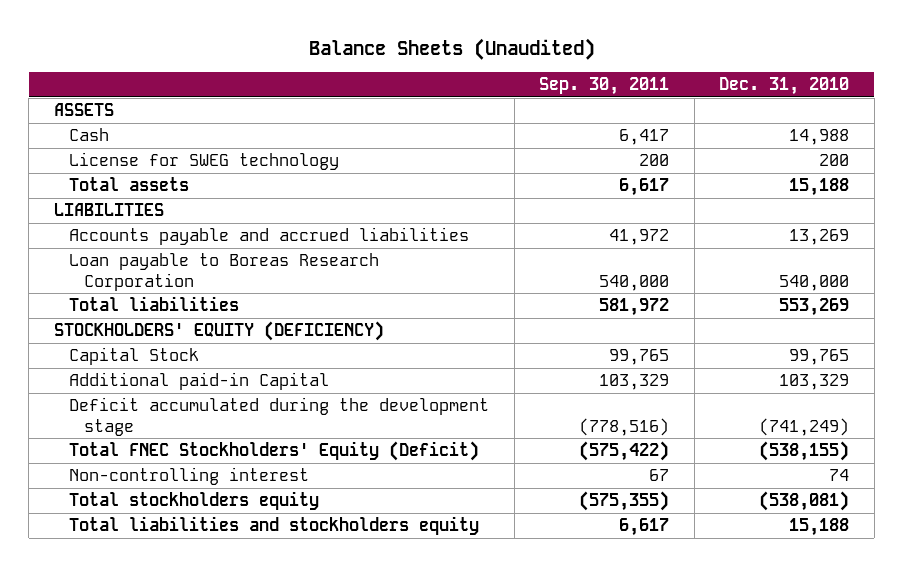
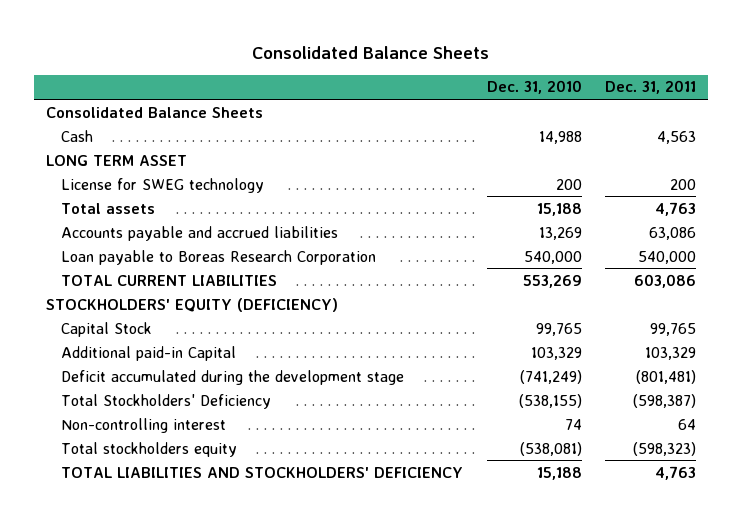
[308,37,595,60] Balance Sheets (Unaudited) -> [252,45,490,59] Consolidated Balance Sheets
[539,76,670,95] Sep. 30, 2011 -> none
none -> [605,80,697,95] Dec. 31, 2011
[54,103,115,117] ASSETS -> none
none -> [46,106,264,118] Consolidated Balance Sheets
none -> [46,154,188,166] LONG TERM ASSET
[54,203,165,217] LIABILITIES -> none
[69,296,240,312] Total liabilities -> [60,274,277,286] TOTAL CURRENT LIABILITIES
[69,441,480,462] Total FNEC Stockholders' Equity (Deficit) -> [60,393,271,409] Total Stockholders' Deficiency
[69,516,480,536] Total liabilities and stockholders equity -> [60,466,463,478] TOTAL LIABILITIES AND STOCKHOLDERS' DEFICIENCY

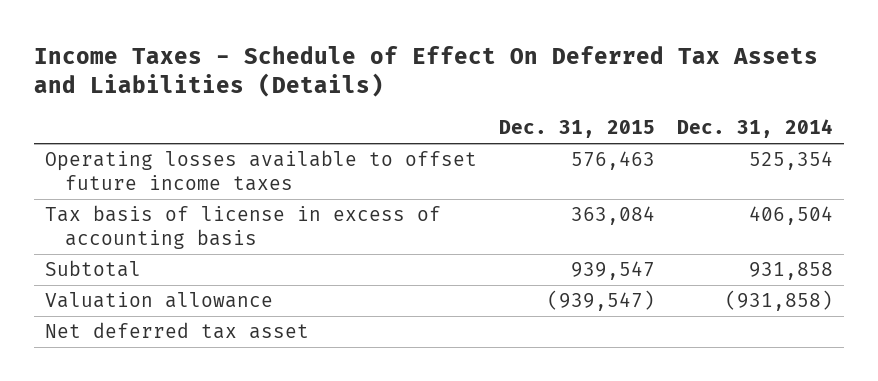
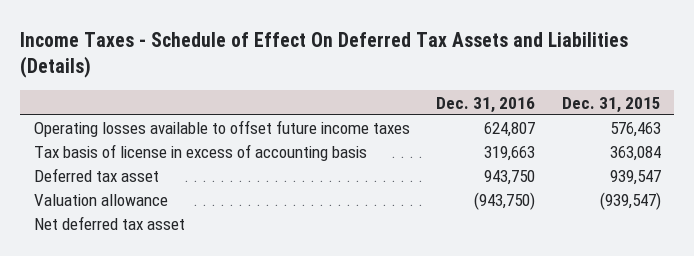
[676,119,833,139] Dec. 31, 2014 -> none
none -> [436,96,536,113] Dec. 31, 2016
[44,260,141,278] Subtotal -> [33,168,159,183] Deferred tax asset

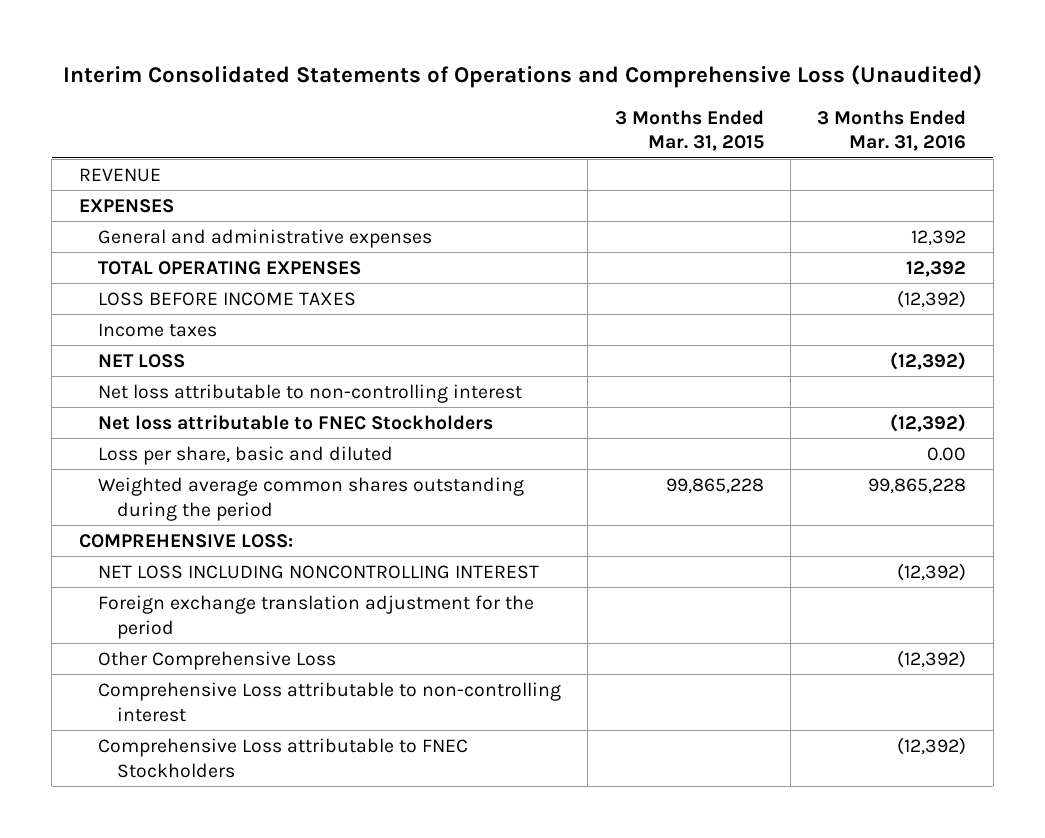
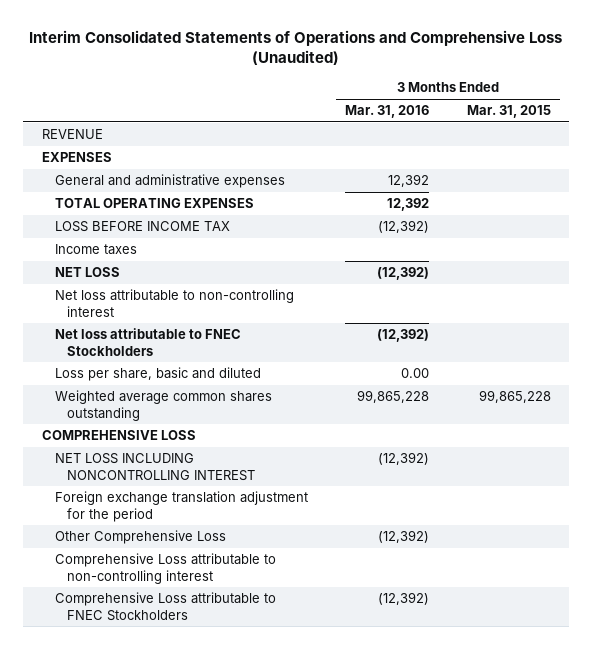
[97,291,356,306] LOSS BEFORE INCOME TAXES -> [54,221,230,233] LOSS BEFORE INCOME TAX
[97,476,524,521] Weighted average common shares outstanding during the period -> [54,390,272,421] Weighted average common shares outstanding
[78,533,293,548] COMPREHENSIVE LOSS: -> [41,430,196,441] COMPREHENSIVE LOSS

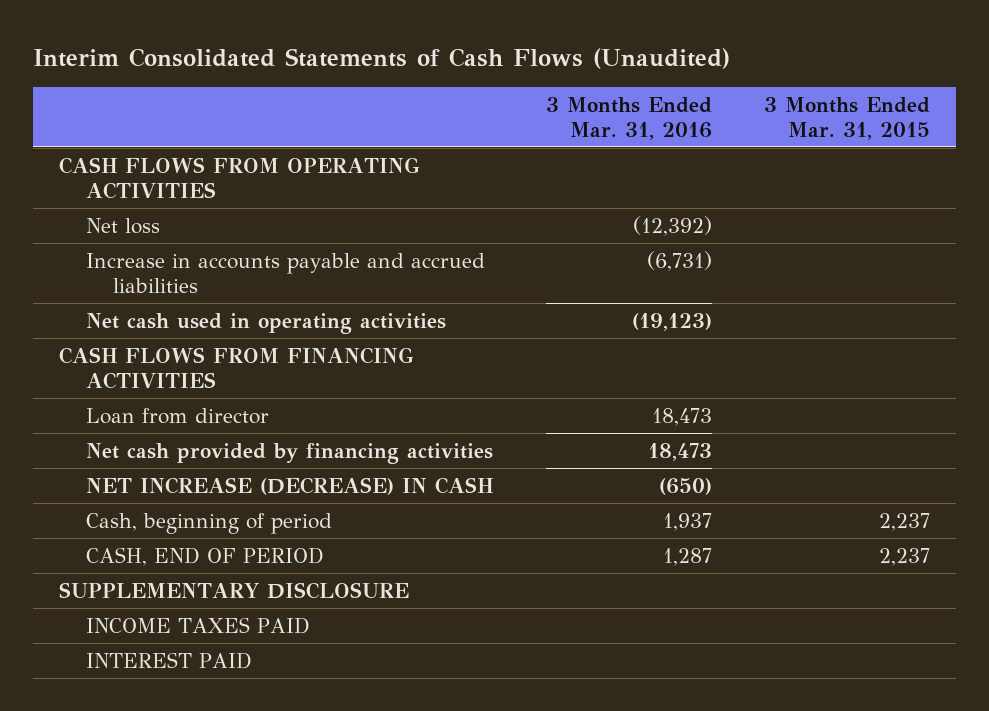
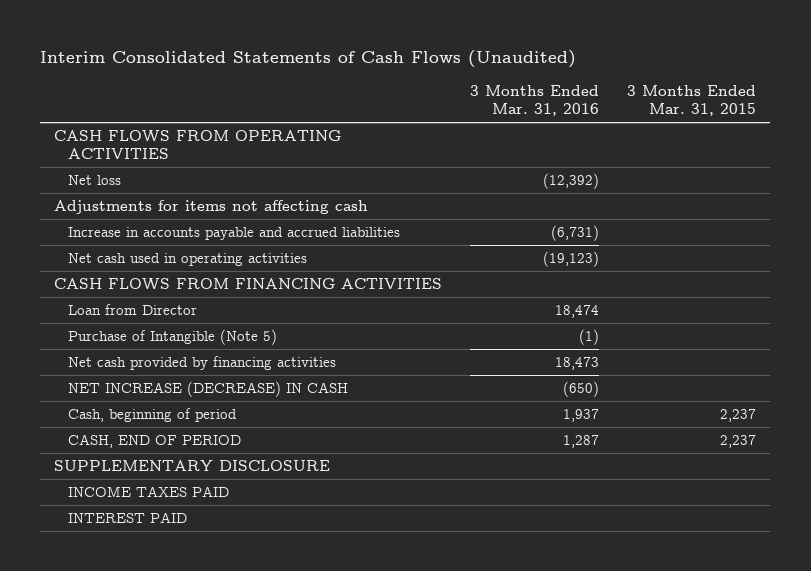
none -> [54,200,369,215] Adjustments for items not affecting cash
[86,407,270,424] Loan from director -> [68,304,198,316] Loan from Director
[651,407,712,426] 18,473 -> [555,305,600,319] 18,474
none -> [68,329,278,346] Purchase of Intangible (Note 5)

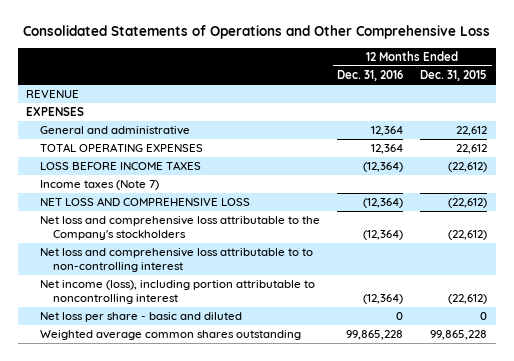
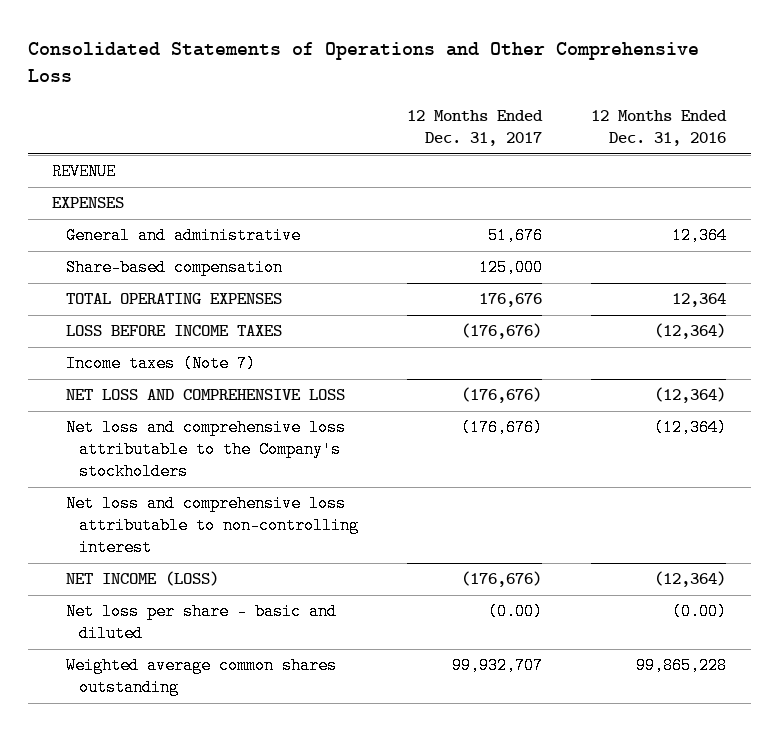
[420,70,488,82] Dec. 31, 2015 -> none
none -> [407,110,544,147] 12 Months Ended Dec. 31, 2017
none -> [65,259,283,277] Share-based compensation
[39,248,313,273] Net loss and comprehensive loss attributable to to non-controlling interest -> [65,495,360,557] Net loss and comprehensive loss attributable to non-controlling interest
[39,280,315,305] Net income (loss), including portion attributable to noncontrolling interest -> [65,571,219,587] NET INCOME (LOSS)
[396,312,404,321] 0 -> [672,603,728,621] (0.00)

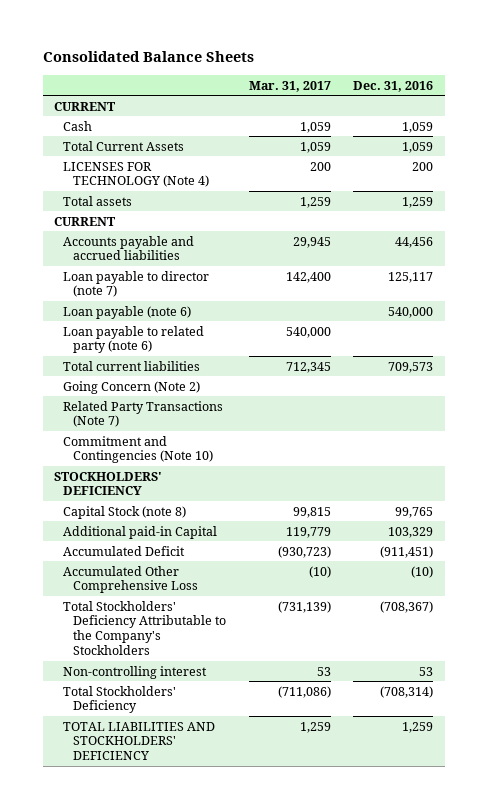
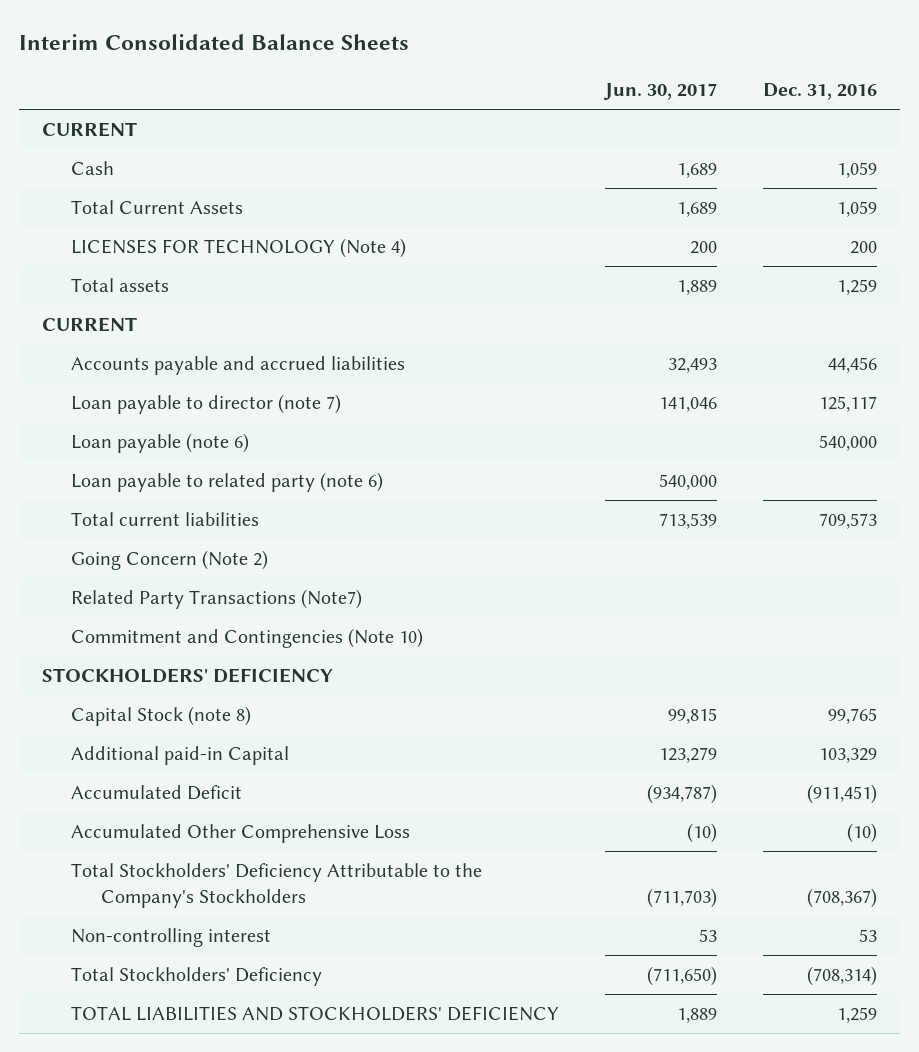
[42,51,254,63] Consolidated Balance Sheets -> [18,33,409,50] Interim Consolidated Balance Sheets
[248,80,331,92] Mar. 31, 2017 -> none
none -> [603,83,718,101] Jun. 30, 2017
[63,400,224,428] Related Party Transactions (Note 7) -> [71,589,363,610] Related Party Transactions (Note7)

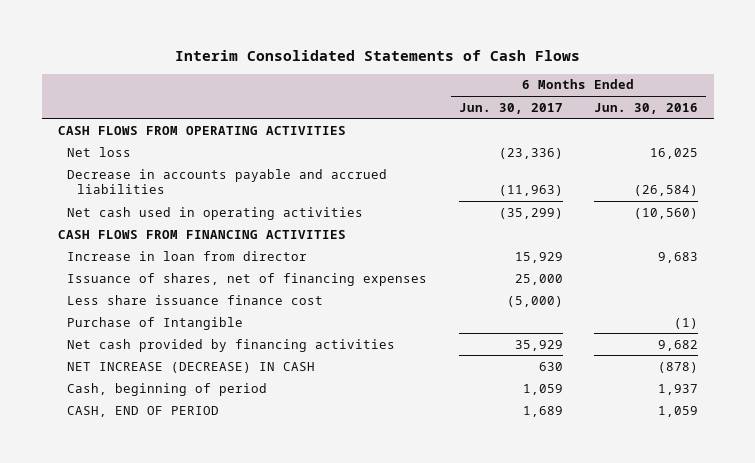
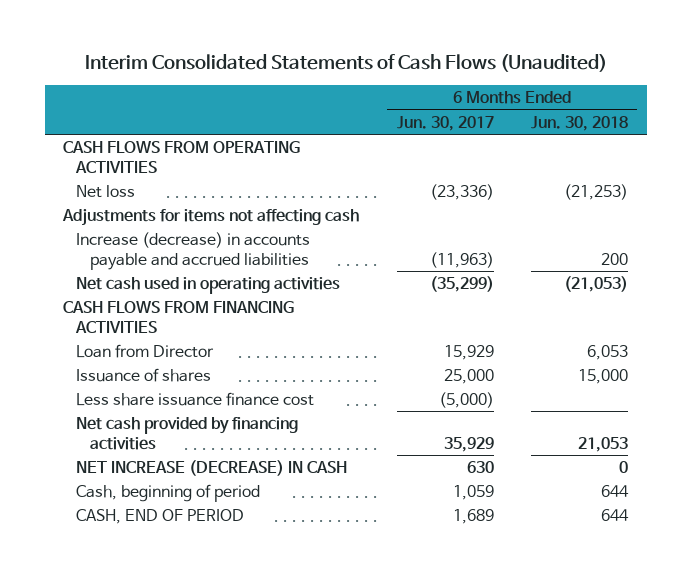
[174,50,580,62] Interim Consolidated Statements of Cash Flows -> [84,54,607,73] Interim Consolidated Statements of Cash Flows (Unaudited)
[593,102,698,114] Jun. 30, 2016 -> none
none -> [530,115,628,131] Jun. 30, 2018
none -> [62,207,360,226] Adjustments for items not affecting cash
[67,168,388,195] Decrease in accounts payable and accrued liabilities -> [76,231,311,270] Increase (decrease) in accounts payable and accrued liabilities
[67,250,308,261] Increase in loan from director -> [76,343,215,358] Loan from Director
[67,272,428,286] Issuance of shares, net of financing expenses -> [76,367,212,382] Issuance of shares
[67,316,244,330] Purchase of Intangible -> none

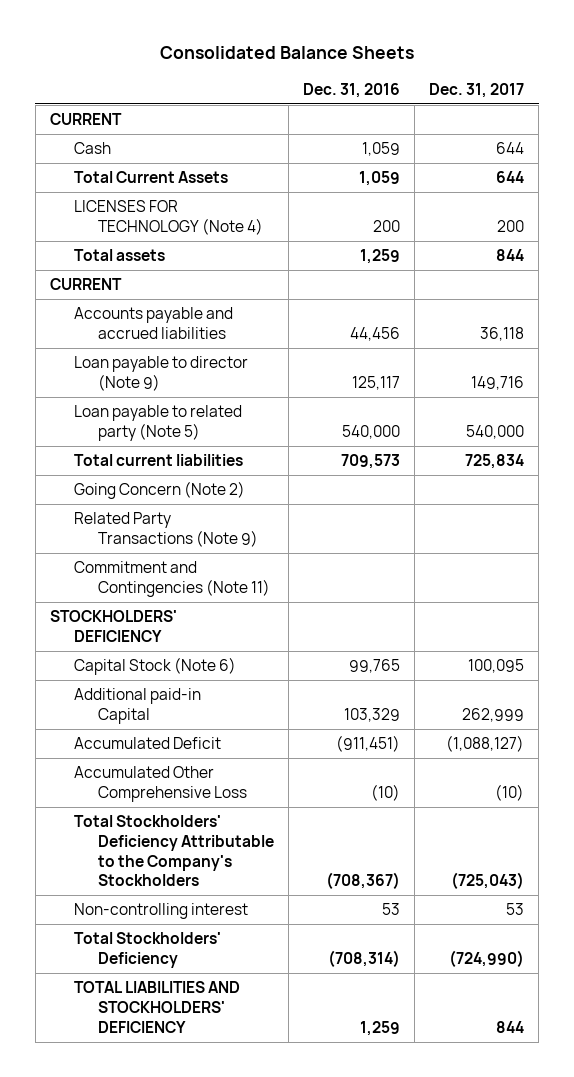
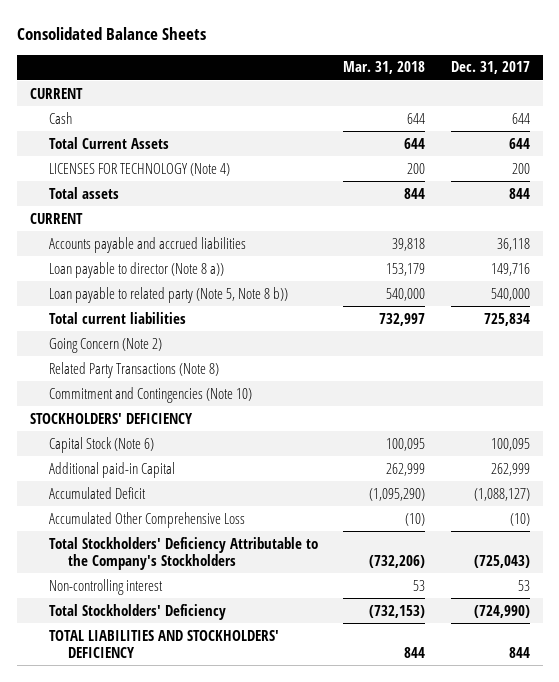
[303,82,401,98] Dec. 31, 2016 -> none
none -> [343,61,426,75] Mar. 31, 2018
[74,356,249,391] Loan payable to director (Note 9) -> [48,261,224,278] Loan payable to director (Note 8 a))
[74,405,243,441] Loan payable to related party (Note 5) -> [48,286,288,303] Loan payable to related party (Note 5, Note 8 b))
[74,512,259,547] Related Party Transactions (Note 9) -> [48,361,219,378] Related Party Transactions (Note 8)
[74,561,271,597] Commitment and Contingencies (Note 11) -> [48,386,252,403] Commitment and Contingencies (Note 10)

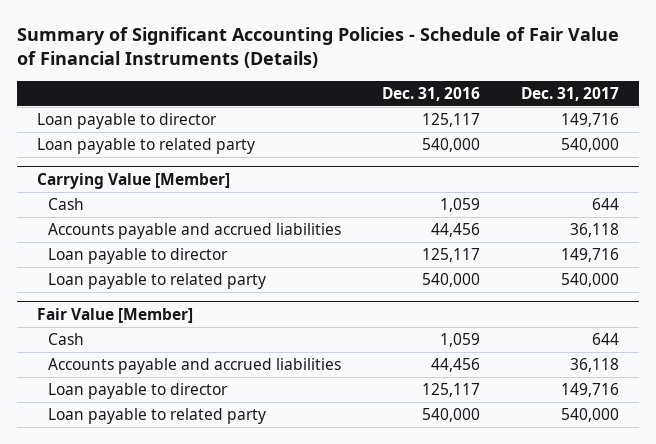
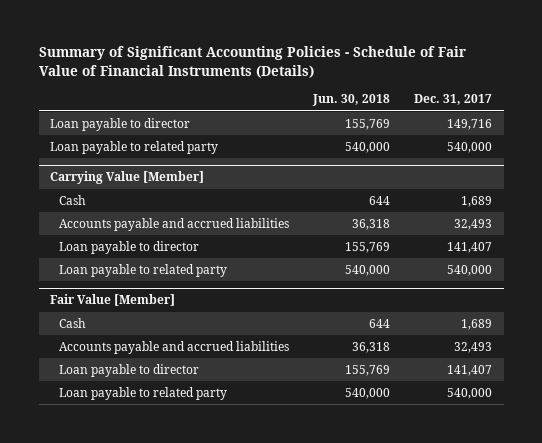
[382,86,481,101] Dec. 31, 2016 -> none
none -> [312,94,391,107] Jun. 30, 2018
[591,198,619,211] 644 -> [460,195,492,207] 1,689
[569,223,619,238] 36,118 -> [453,218,492,230] 32,493
[560,248,619,263] 149,716 -> [446,241,492,253] 141,407
[591,333,619,346] 644 -> [460,318,492,330] 1,689
[569,358,619,373] 36,118 -> [453,341,492,353] 32,493
[560,383,619,398] 149,716 -> [446,364,492,376] 141,407

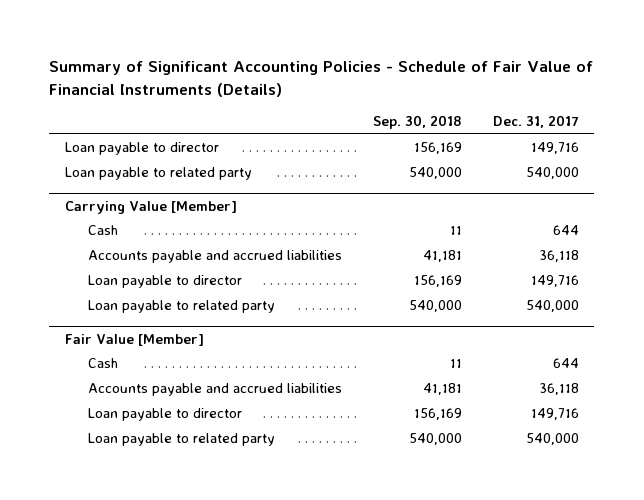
[312,94,391,107] Jun. 30, 2018 -> none
none -> [372,115,462,130] Sep. 30, 2018
[460,195,492,207] 1,689 -> [552,225,579,236] 644
[453,218,492,230] 32,493 -> [538,250,579,263] 36,118
[446,241,492,253] 141,407 -> [530,275,579,288] 149,716
[460,318,492,330] 1,689 -> [552,358,579,369] 644
[453,341,492,353] 32,493 -> [538,383,579,396] 36,118
[446,364,492,376] 141,407 -> [530,408,579,421] 149,716

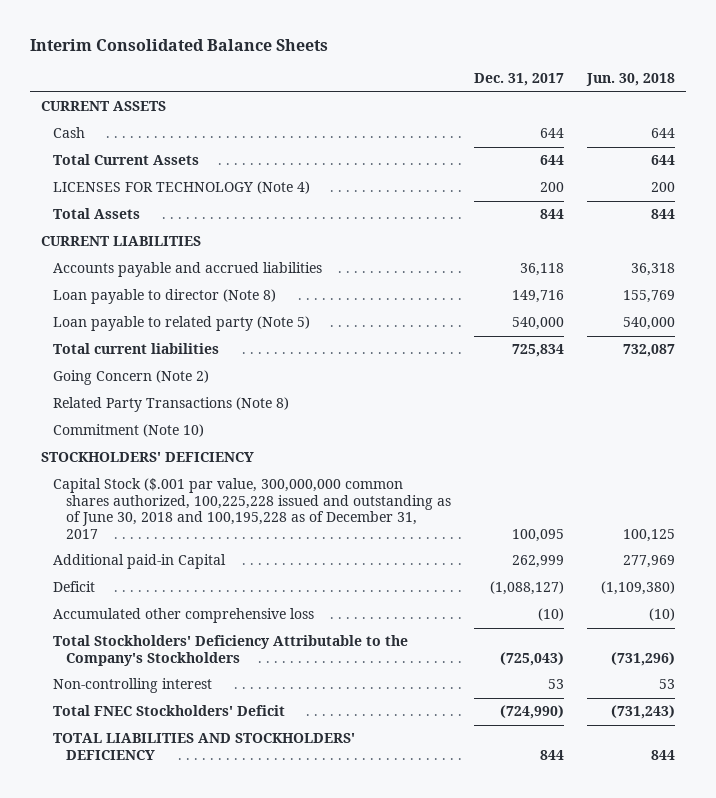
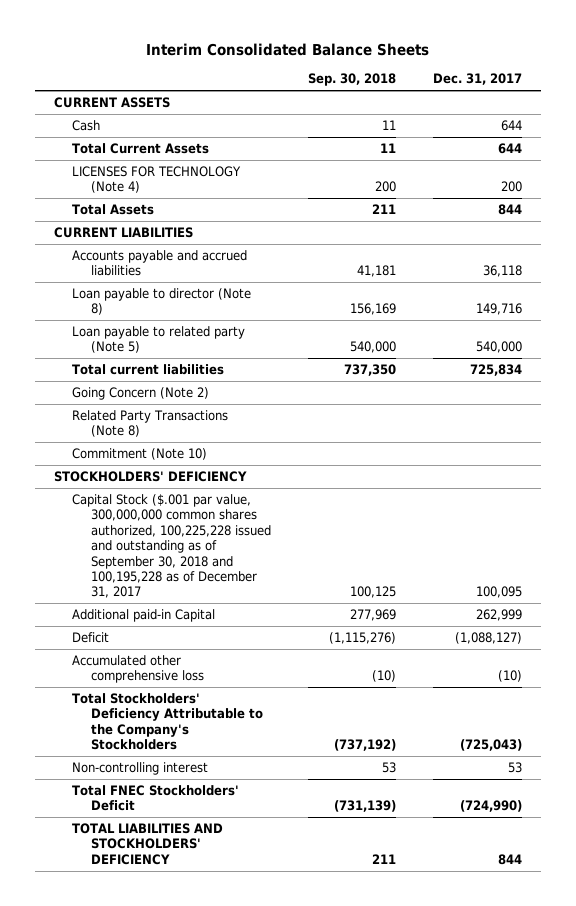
[585,73,675,87] Jun. 30, 2018 -> none
none -> [307,73,396,87] Sep. 30, 2018
[53,478,451,539] Capital Stock ($.001 par value, 300,000,000 common shares authorized, 100,225,228 issued and outstanding as of June 30, 2018 and 100,195,228 as of December 31, 2017 -> [72,494,271,599] Capital Stock ($.001 par value, 300,000,000 common shares authorized, 100,225,228 issued and outstanding as of September 30, 2018 and 100,195,228 as of December 31, 2017

